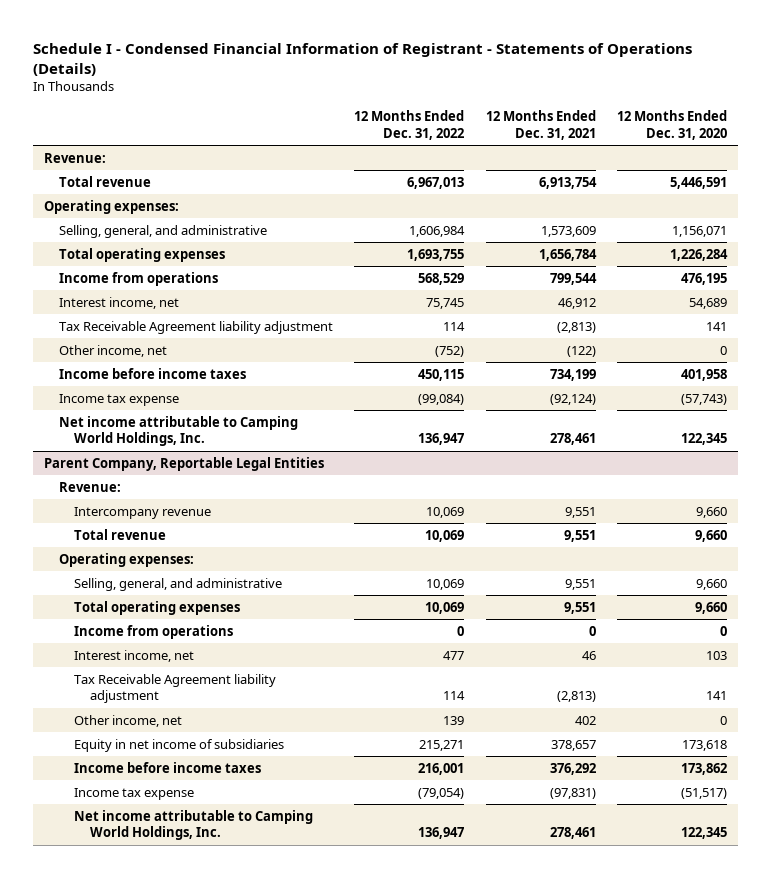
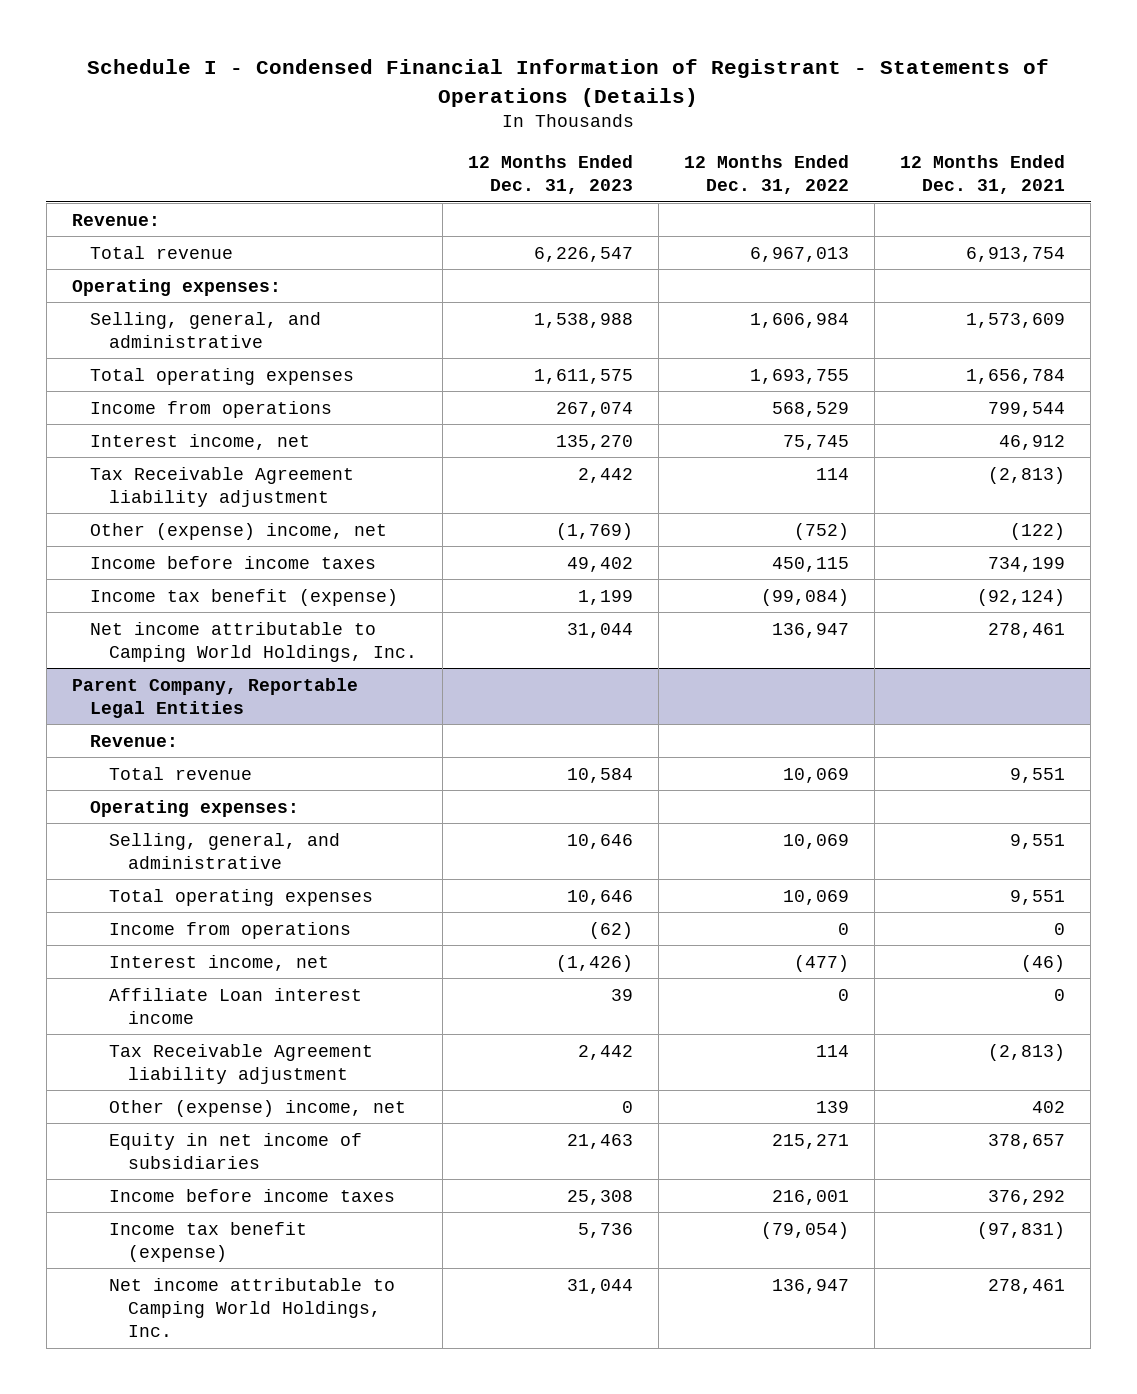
[616,110,727,140] 12 Months Ended Dec. 31, 2020 -> none
none -> [468,154,634,195] 12 Months Ended Dec. 31, 2023
[59,344,168,357] Other income, net -> [90,522,388,540] Other (expense) income, net
[59,393,180,406] Income tax expense -> [90,588,399,606] Income tax benefit (expense)
[74,506,212,519] Intercompany revenue -> none
[443,650,465,660] 477 -> [794,954,850,972] (477)
[581,650,596,660] 46 -> [1021,954,1066,972] (46)
none -> [108,987,362,1024] Affiliate Loan interest income
[74,714,183,727] Other income, net -> [108,1099,406,1117] Other (expense) income, net
[74,787,195,800] Income tax expense -> [108,1221,307,1262] Income tax benefit (expense)

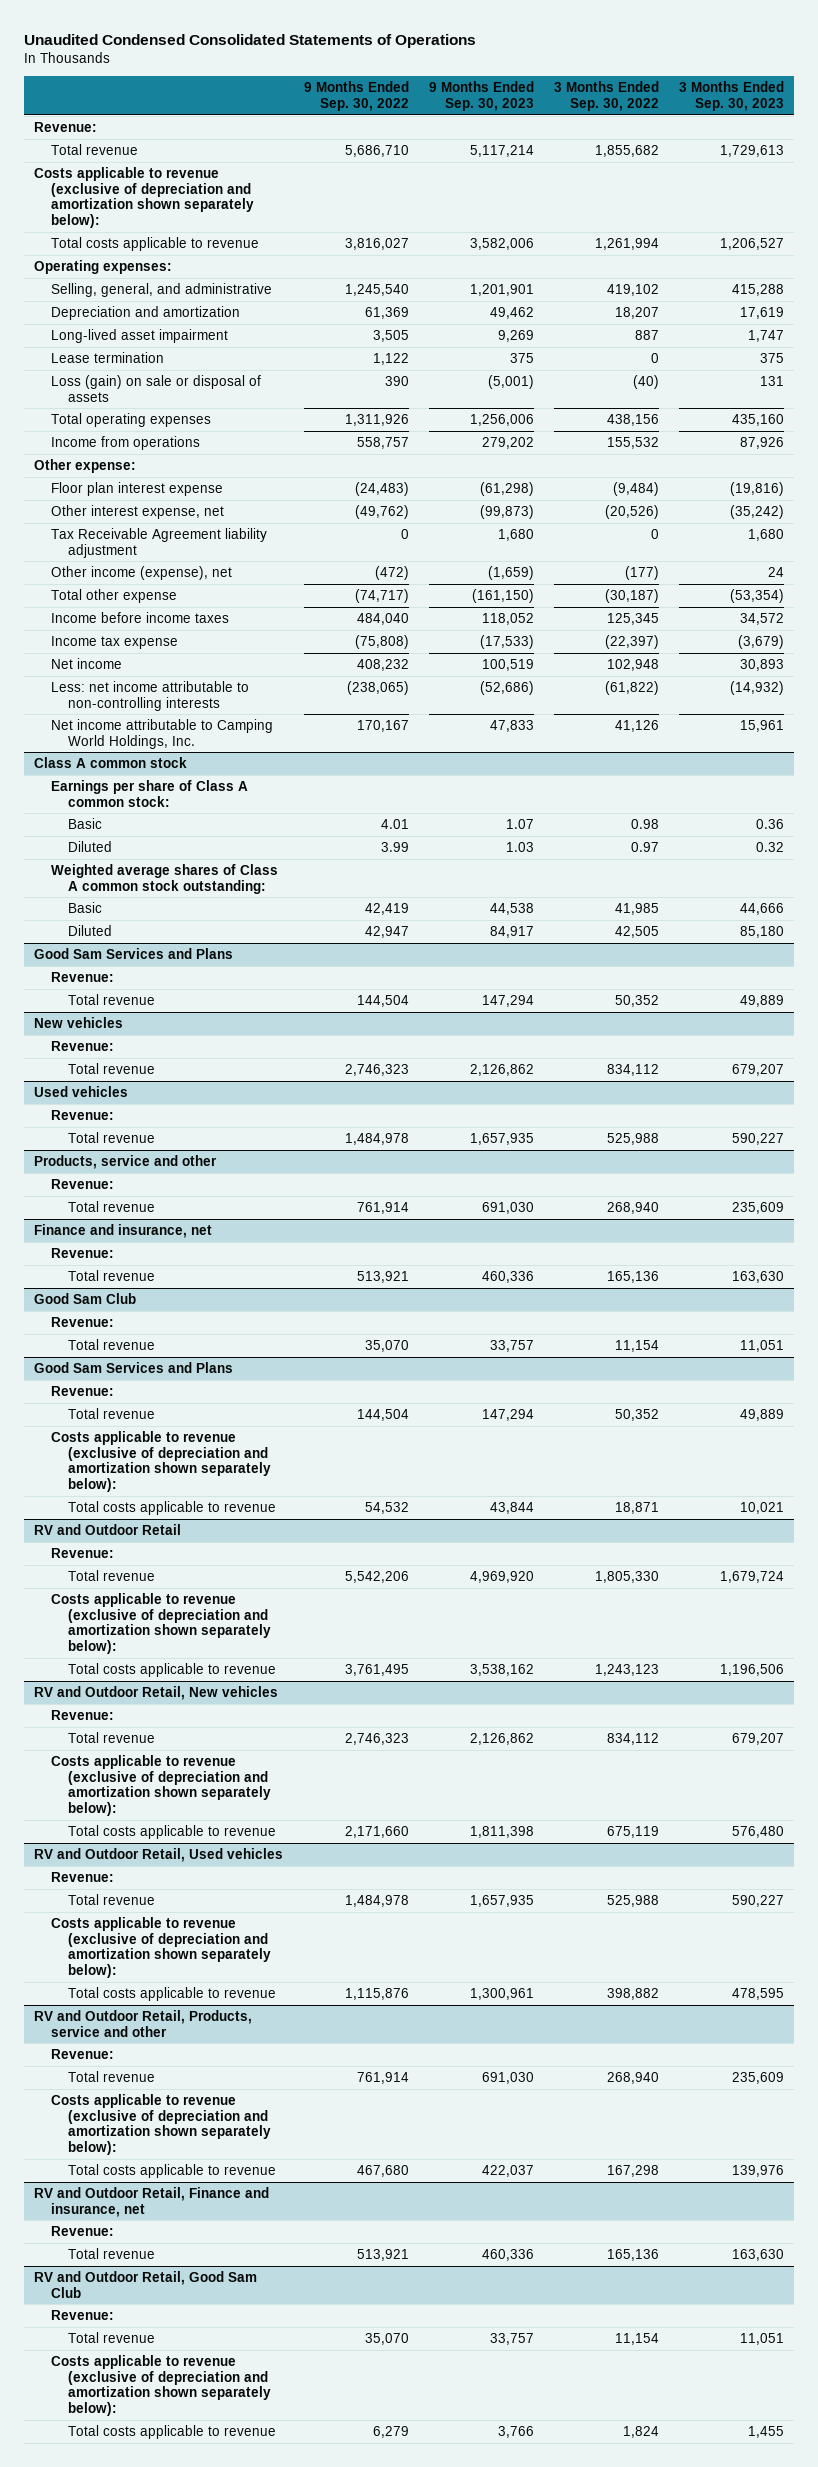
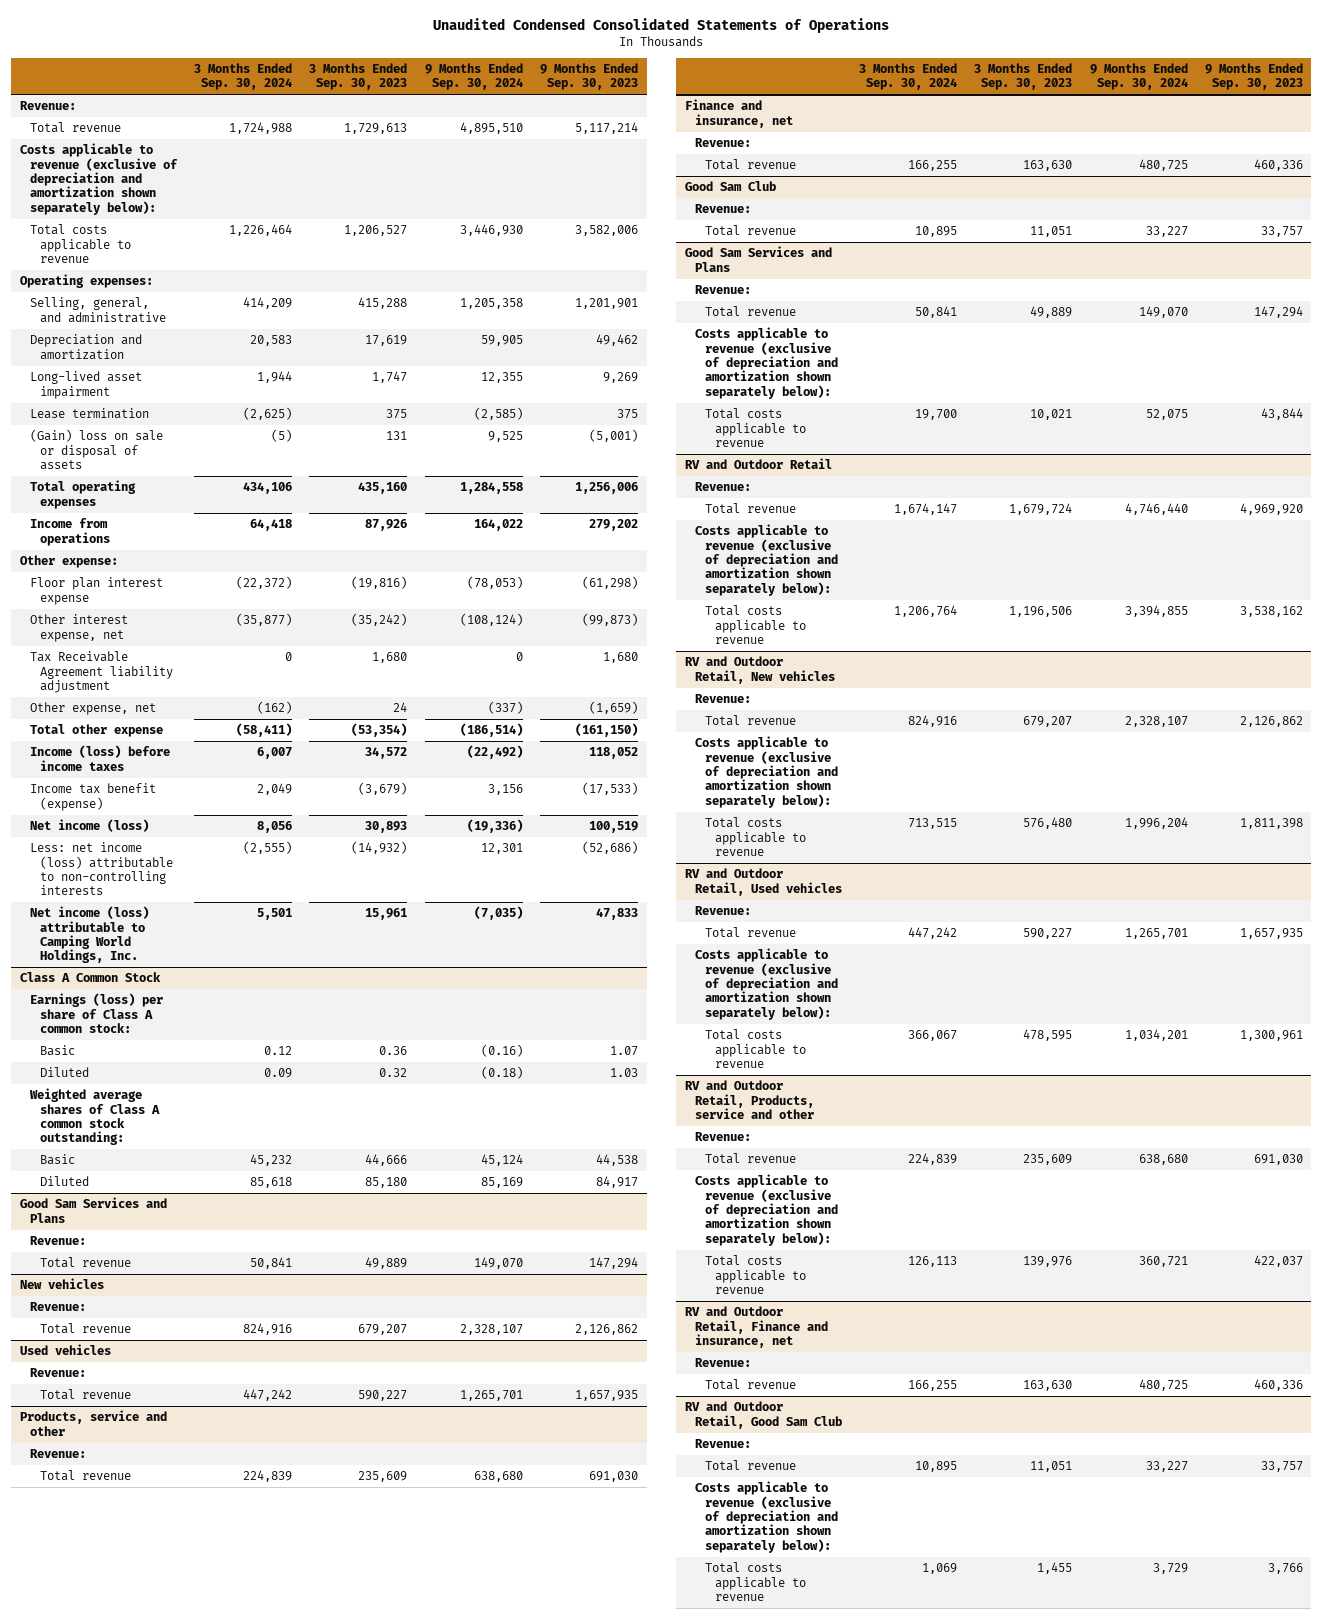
[303,81,409,111] 9 Months Ended Sep. 30, 2022 -> none
[553,81,659,111] 3 Months Ended Sep. 30, 2022 -> none
none -> [194,62,293,91] 3 Months Ended Sep. 30, 2024
none -> [424,62,523,91] 9 Months Ended Sep. 30, 2024
[51,374,262,402] Loss (gain) on sale or disposal of assets -> [29,429,163,471] (Gain) loss on sale or disposal of assets
[51,565,233,580] Other income (expense), net -> [29,702,156,716] Other expense, net
[51,611,230,623] Income before income taxes -> [29,745,170,771] Income (loss) before income taxes
[51,635,179,649] Income tax expense -> [29,783,156,811] Income tax benefit (expense)
[51,657,123,669] Net income -> [29,819,149,833] Net income (loss)
[51,680,250,711] Less: net income attributable to non-controlling interests -> [29,842,173,896] Less: net income (loss) attributable to non-controlling interests
[51,718,274,749] Net income attributable to Camping World Holdings, Inc. -> [29,906,149,964] Net income (loss) attributable to Camping World Holdings, Inc.
[34,756,188,768] Class A common stock -> [19,972,161,983] Class A Common Stock
[51,779,249,807] Earnings per share of Class A common stock: -> [29,993,163,1034] Earnings (loss) per share of Class A common stock:

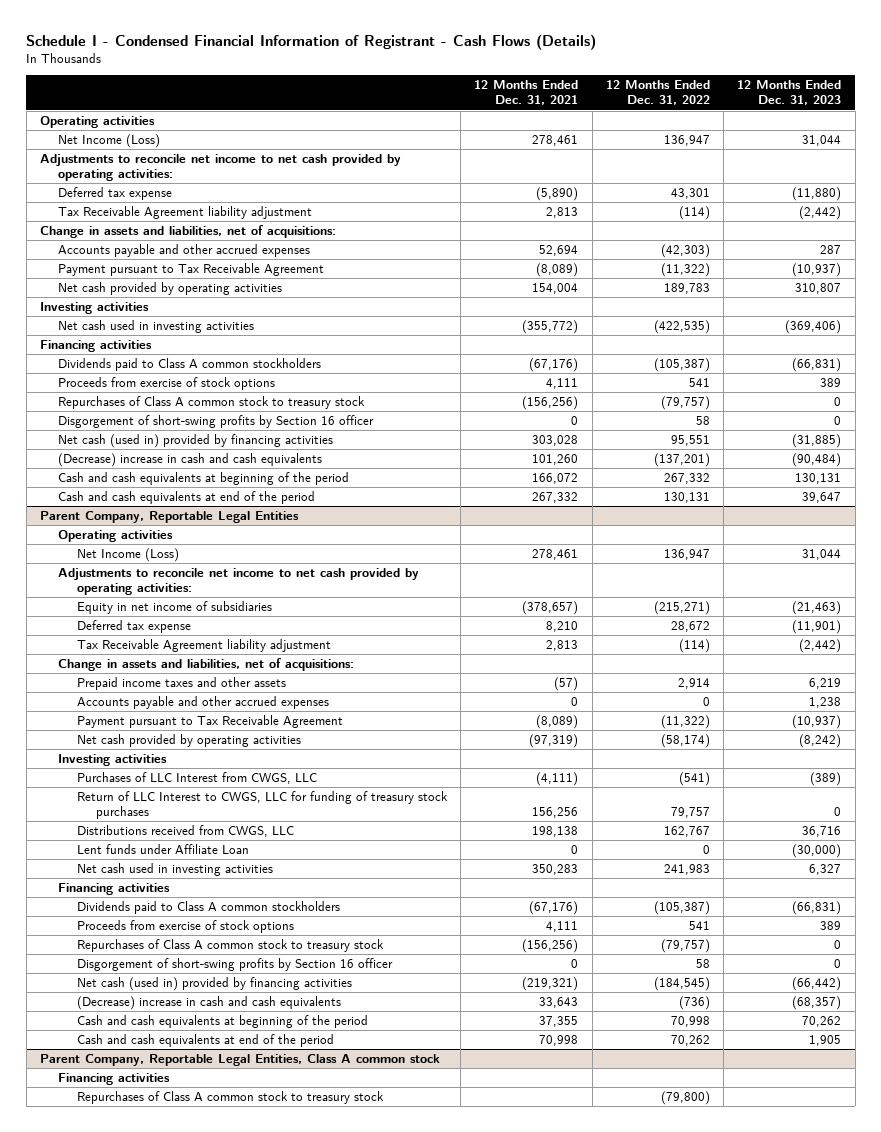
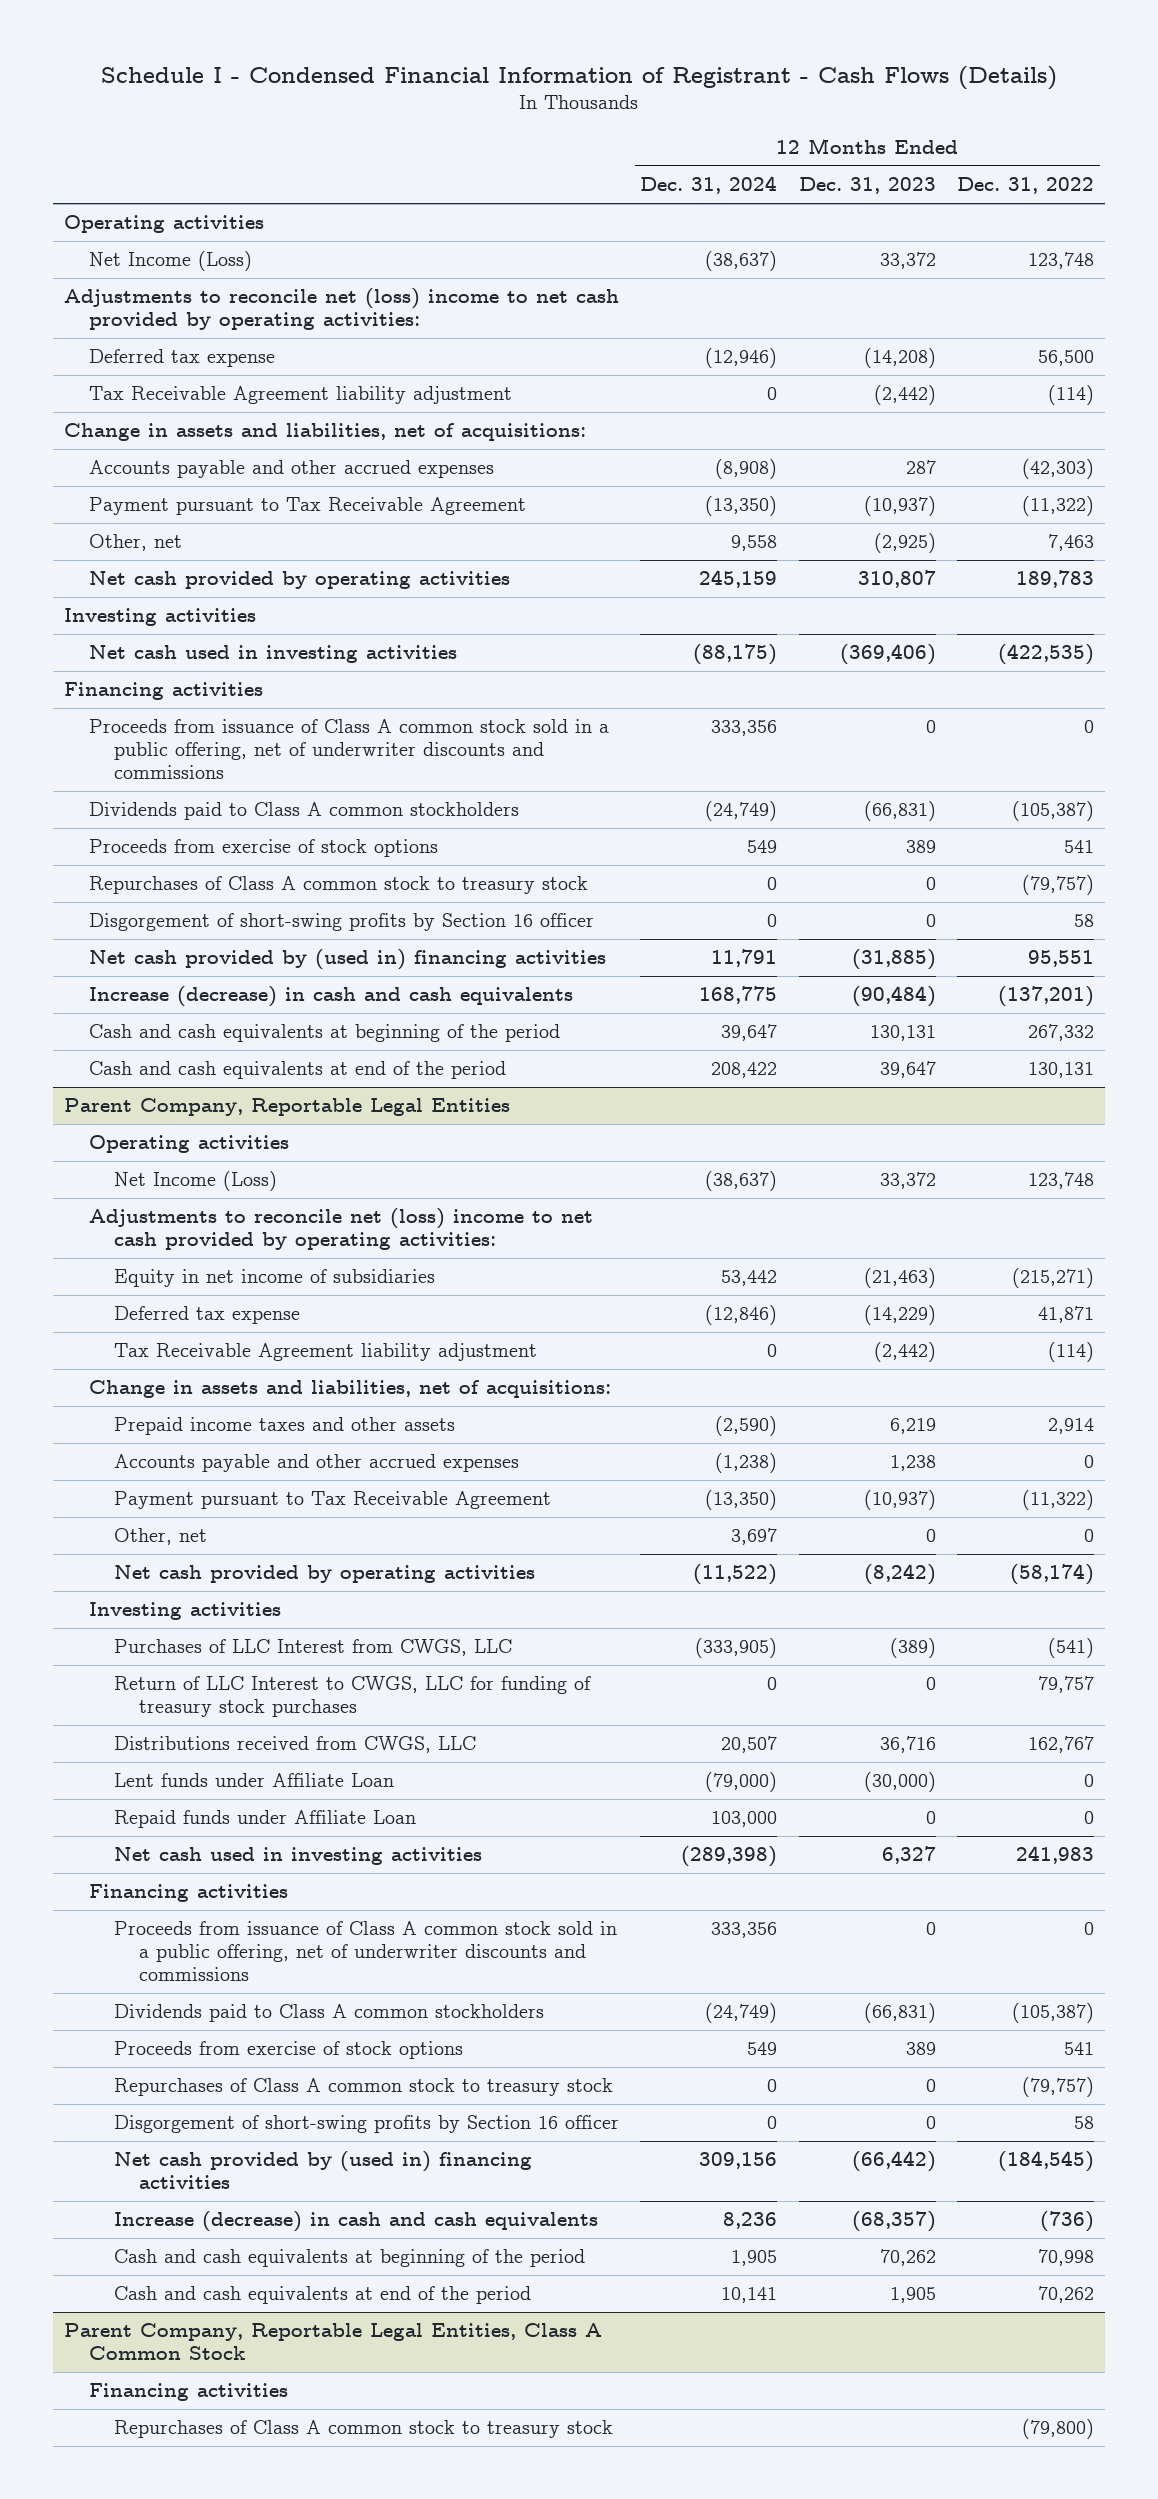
[474,80,579,106] 12 Months Ended Dec. 31, 2021 -> none
none -> [640,176,778,195] Dec. 31, 2024
[663,135,710,147] 136,947 -> [1028,252,1095,270] 123,748
[802,135,842,147] 31,044 -> [879,252,936,270] 33,372
[39,154,401,182] Adjustments to reconcile net income to net cash provided by operating activities: -> [63,288,619,331] Adjustments to reconcile net (loss) income to net cash provided by operating activities:
[670,188,710,200] 43,301 -> [1038,350,1095,367] 56,500
[792,187,842,202] (11,880) -> [863,348,936,369] (14,208)
none -> [88,534,182,552] Other, net
none -> [88,719,609,779] Proceeds from issuance of Class A common stock sold in a public offering, net of underwriter discounts and commissions
[58,434,334,449] Net cash (used in) provided by financing activities -> [88,949,606,971] Net cash provided by (used in) financing activities
[58,453,323,468] (Decrease) increase in cash and cash equivalents -> [88,986,573,1008] Increase (decrease) in cash and cash equivalents
[663,549,710,561] 136,947 -> [1028,1172,1095,1190] 123,748
[802,549,842,561] 31,044 -> [879,1172,936,1190] 33,372
[58,568,420,596] Adjustments to reconcile net income to net cash provided by operating activities: -> [88,1208,593,1251] Adjustments to reconcile net (loss) income to net cash provided by operating activities:
[670,621,710,633] 28,672 -> [1038,1306,1095,1324] 41,871
[792,620,842,635] (11,901) -> [863,1305,936,1326] (14,229)
none -> [113,1528,207,1546] Other, net
none -> [113,1810,416,1829] Repaid funds under Affiliate Loan
none -> [113,1921,617,1981] Proceeds from issuance of Class A common stock sold in a public offering, net of underwriter discounts and commissions
[76,977,352,992] Net cash (used in) provided by financing activities -> [113,2151,532,2190] Net cash provided by (used in) financing activities
[76,996,341,1011] (Decrease) increase in cash and cash equivalents -> [113,2211,598,2233] Increase (decrease) in cash and cash equivalents
[39,1054,440,1067] Parent Company, Reportable Legal Entities, Class A common stock -> [63,2323,602,2361] Parent Company, Reportable Legal Entities, Class A Common Stock

